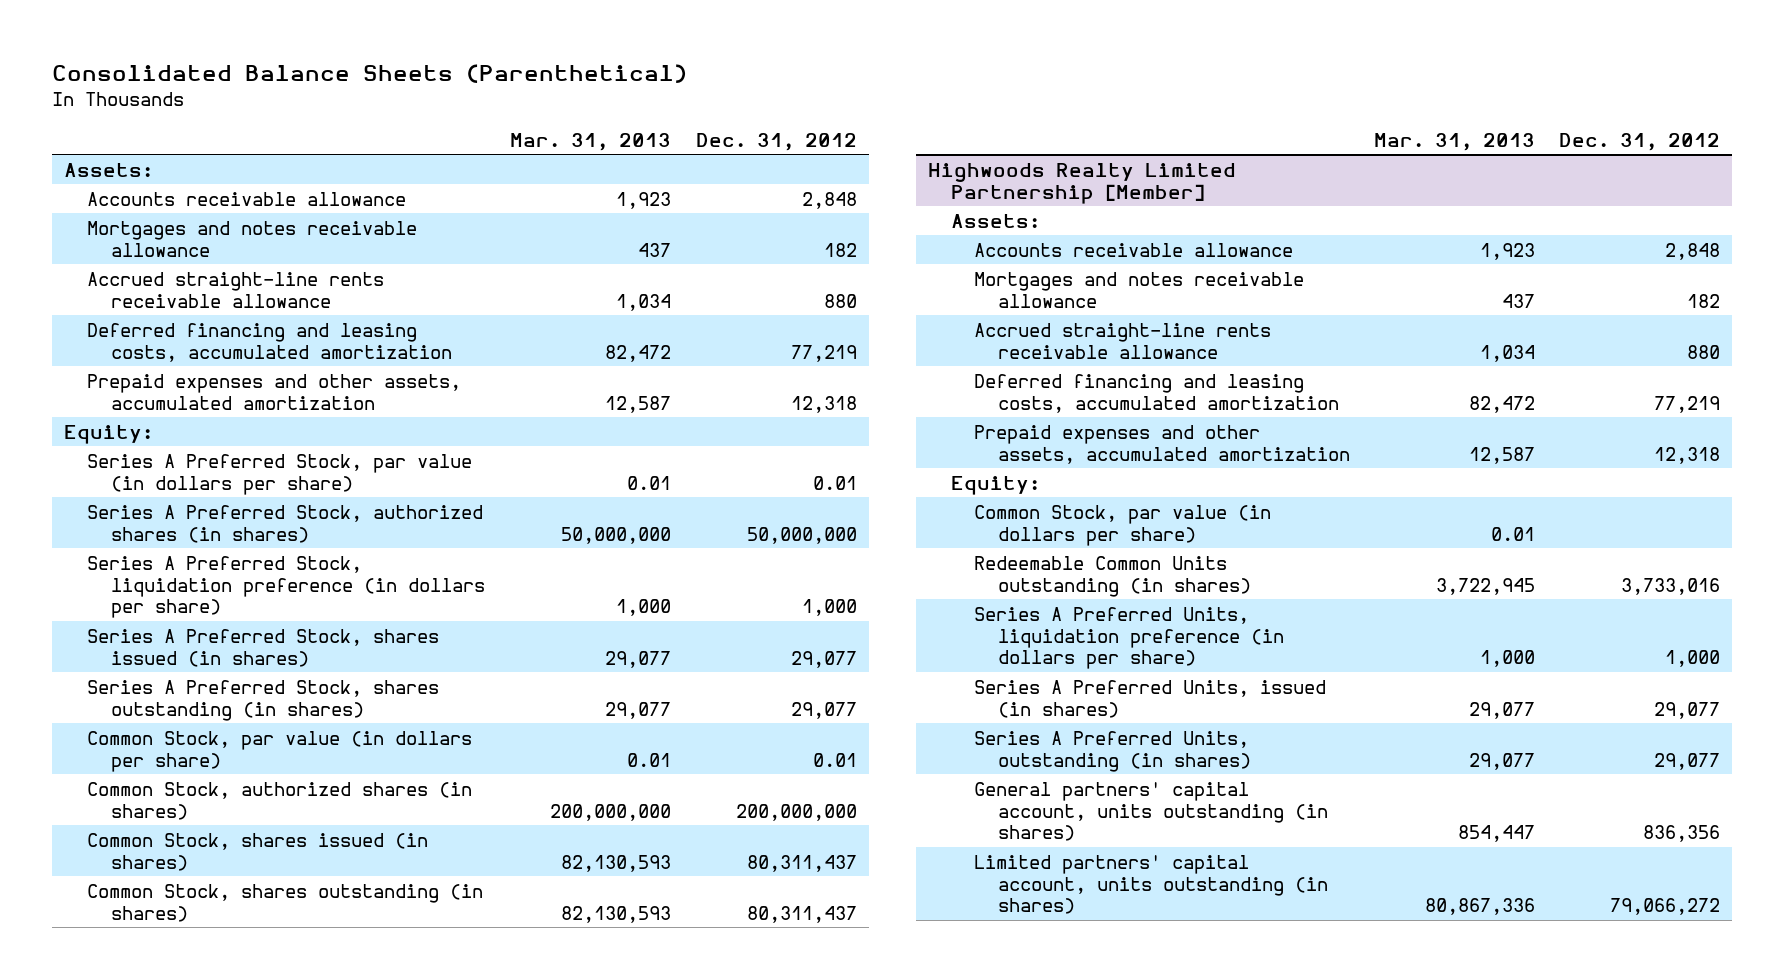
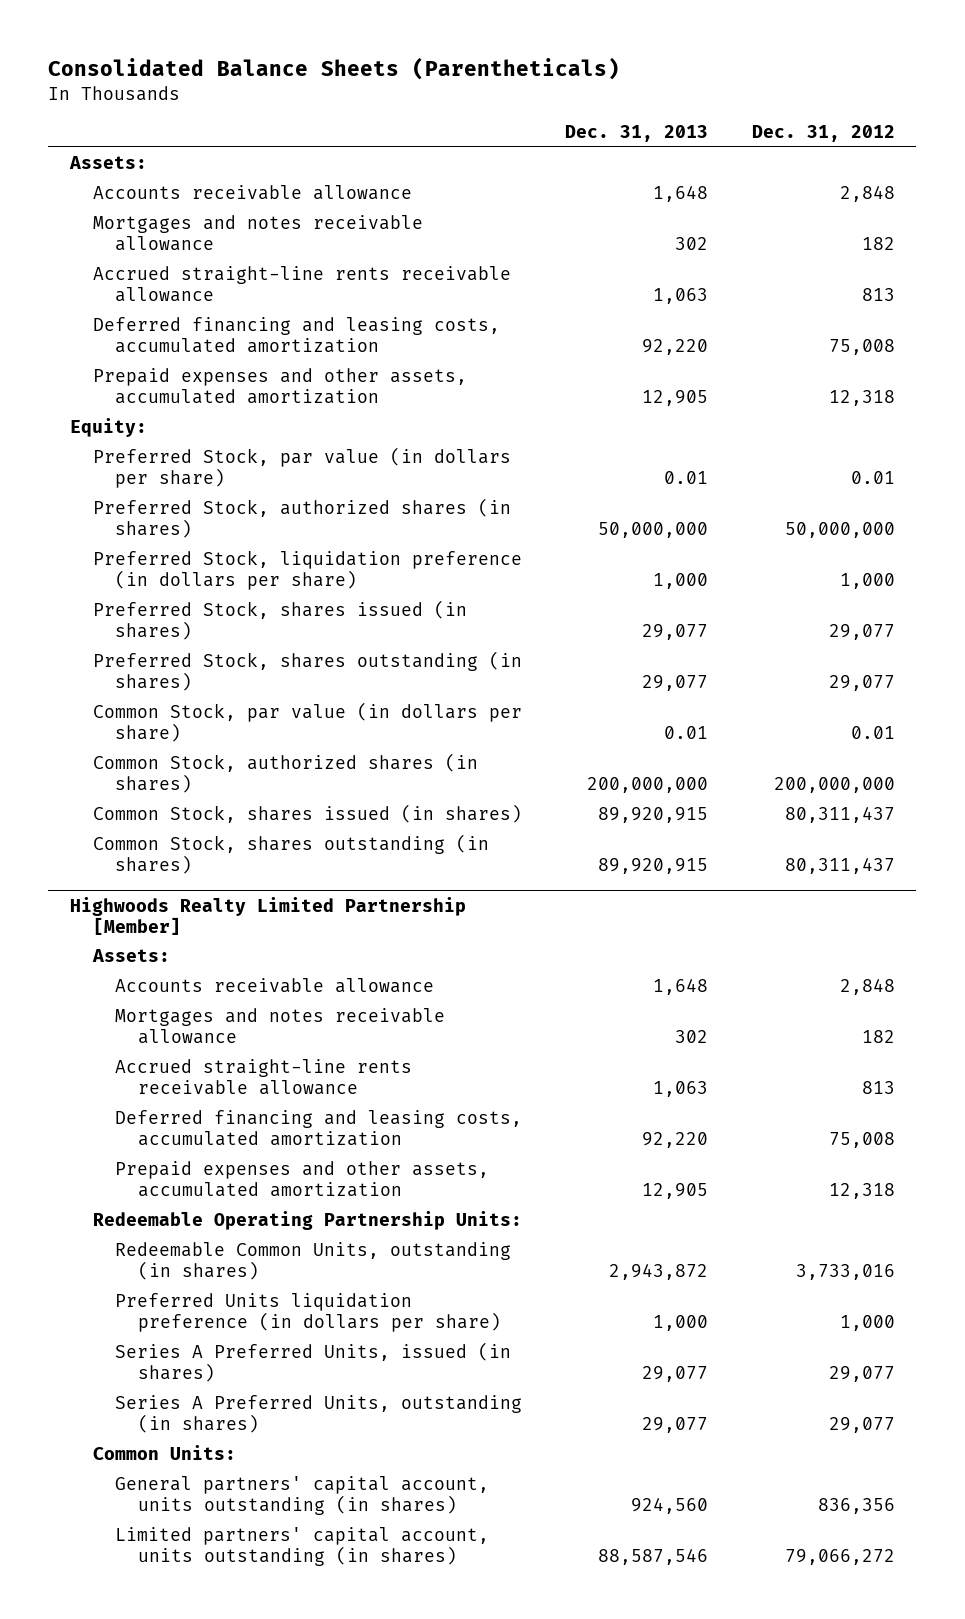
[51,64,687,84] Consolidated Balance Sheets (Parenthetical) -> [48,56,621,80] Consolidated Balance Sheets (Parentheticals)
[510,132,672,151] Mar. 31, 2013 -> none
none -> [565,125,709,143] Dec. 31, 2013
[823,293,857,308] 880 -> [861,288,895,302] 813
[790,344,857,362] 77,219 -> [828,339,895,356] 75,008
[87,453,473,495] Series A Preferred Stock, par value (in dollars per share) -> [92,446,511,489] Preferred Stock, par value (in dollars per share)
[87,504,484,543] Series A Preferred Stock, authorized shares (in shares) -> [92,497,511,539] Preferred Stock, authorized shares (in shares)
[87,555,485,619] Series A Preferred Stock, liquidation preference (in dollars per share) -> [92,549,522,591] Preferred Stock, liquidation preference (in dollars per share)
[87,628,440,667] Series A Preferred Stock, shares issued (in shares) -> [92,599,467,641] Preferred Stock, shares issued (in shares)
[87,679,440,721] Series A Preferred Stock, shares outstanding (in shares) -> [92,650,522,692] Preferred Stock, shares outstanding (in shares)
[1687,344,1721,359] 880 -> [861,1081,895,1095] 813
[1654,395,1721,413] 77,219 -> [828,1132,895,1149] 75,008
[950,475,1040,495] Equity: -> none
[974,504,1272,546] Common Stock, par value (in dollars per share) -> none
none -> [92,1210,522,1230] Redeemable Operating Partnership Units:
[974,555,1251,597] Redeemable Common Units outstanding (in shares) -> [115,1241,512,1281] Redeemable Common Units, outstanding (in shares)
[974,606,1284,670] Series A Preferred Units, liquidation preference (in dollars per share) -> [115,1292,501,1333] Preferred Units liquidation preference (in dollars per share)
none -> [92,1444,236,1460] Common Units:

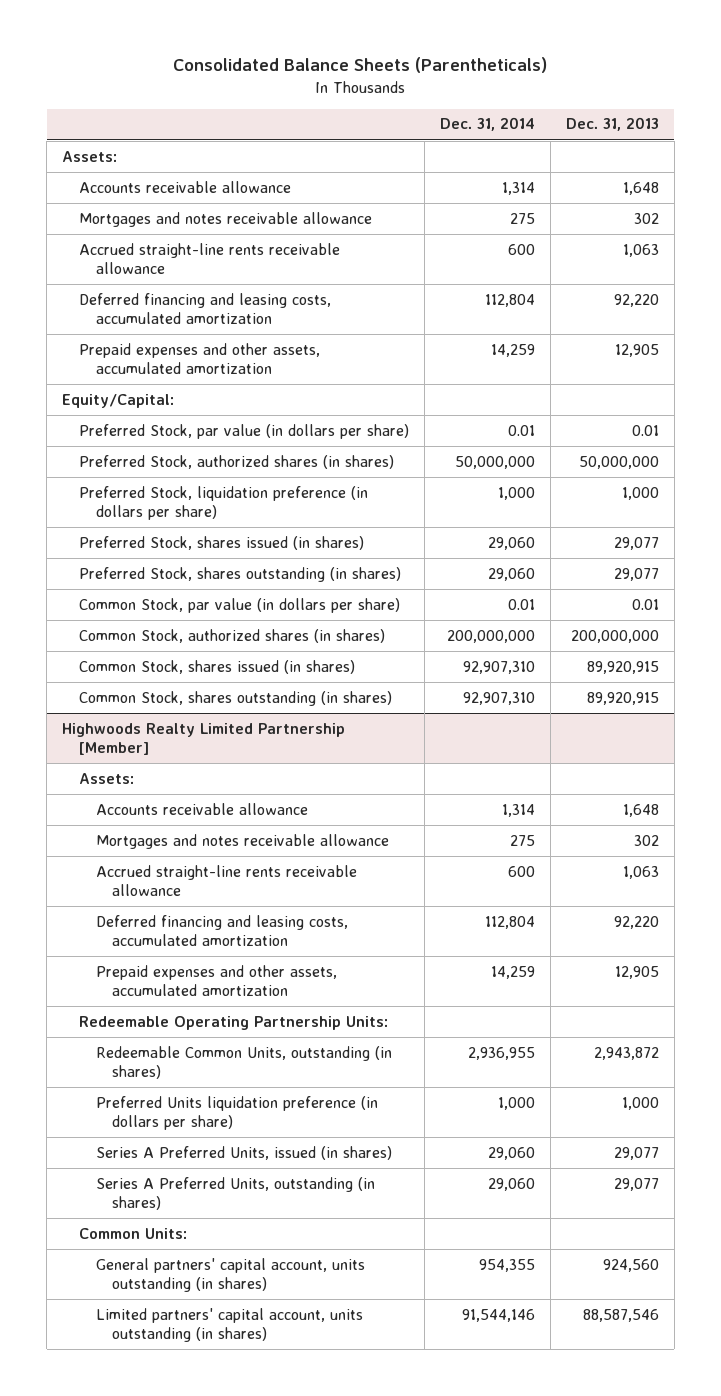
[751,125,895,143] Dec. 31, 2012 -> none
none -> [439,117,535,132] Dec. 31, 2014
[70,417,148,437] Equity: -> [62,393,175,408] Equity/Capital:

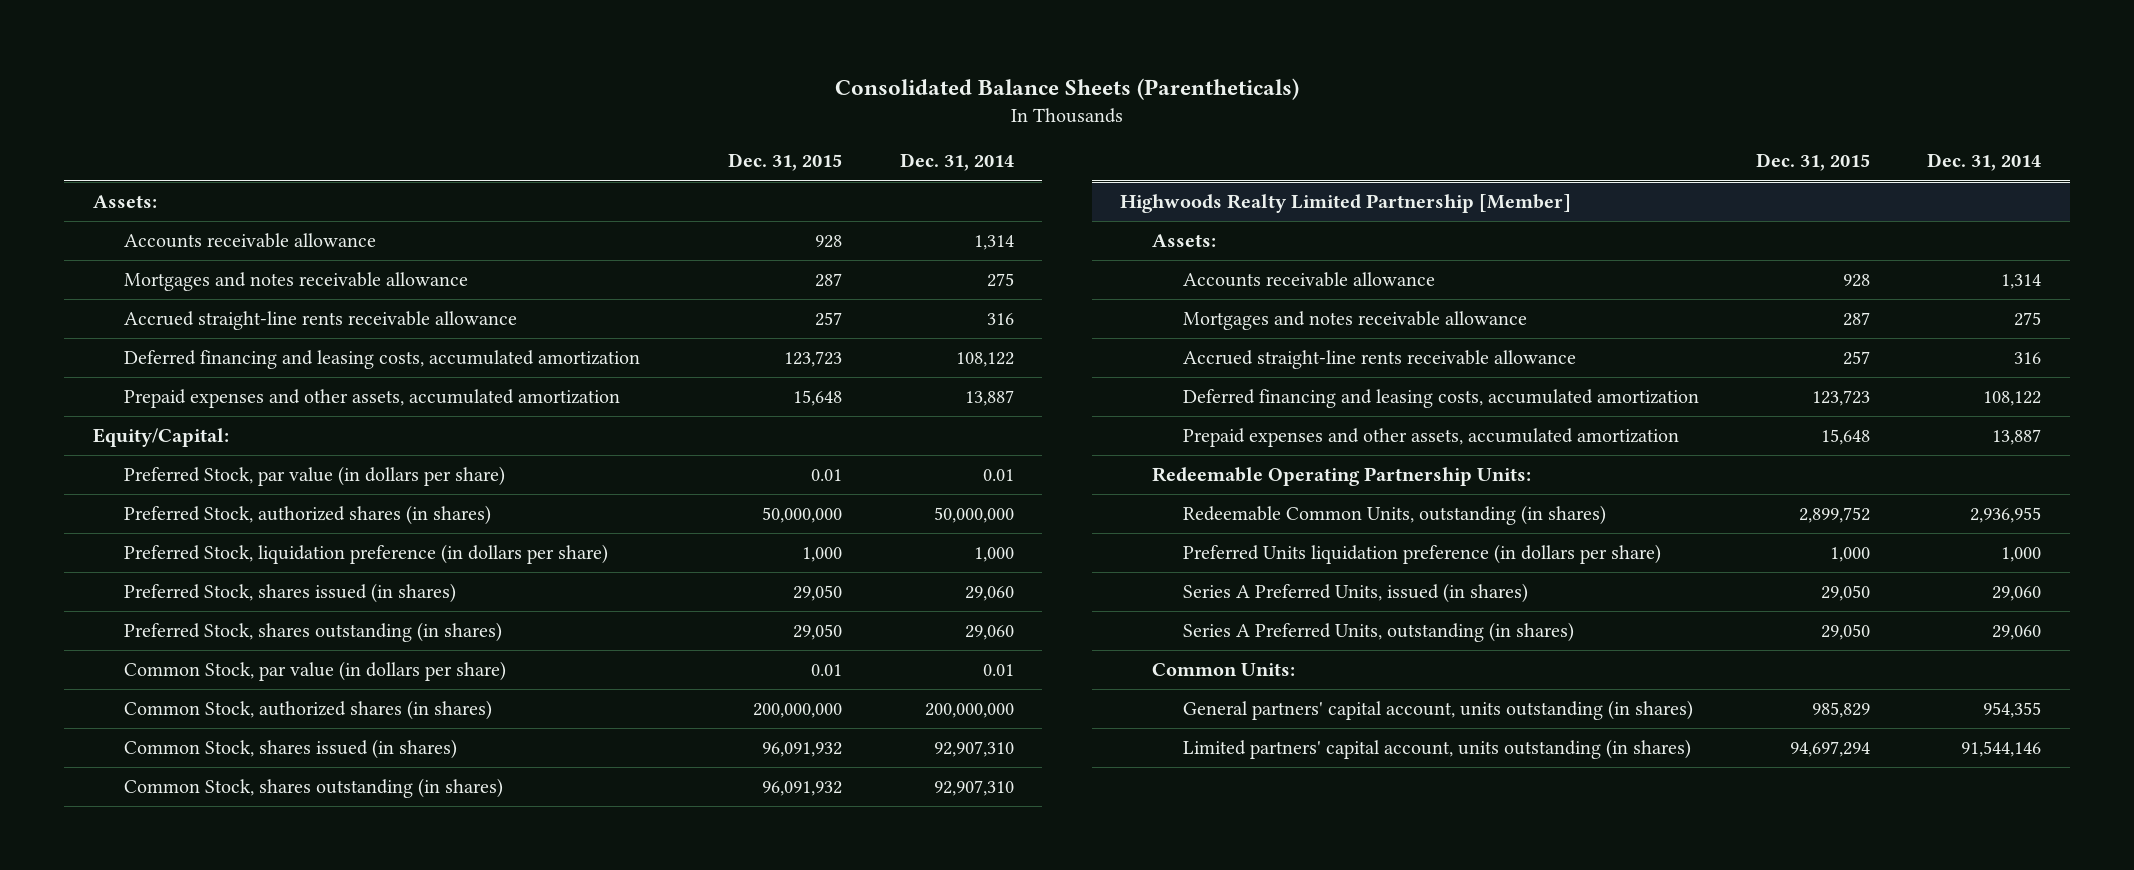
[565,117,659,132] Dec. 31, 2013 -> none
none -> [728,153,843,172] Dec. 31, 2015
[507,243,535,255] 600 -> [986,313,1014,326] 316
[484,293,535,307] 112,804 -> [955,352,1014,368] 108,122
[490,343,535,357] 14,259 -> [964,390,1014,407] 13,887
[507,865,535,877] 600 -> [2014,352,2042,365] 316
[484,915,535,929] 112,804 -> [1983,391,2042,407] 108,122
[490,965,535,979] 14,259 -> [1992,429,2042,446] 13,887

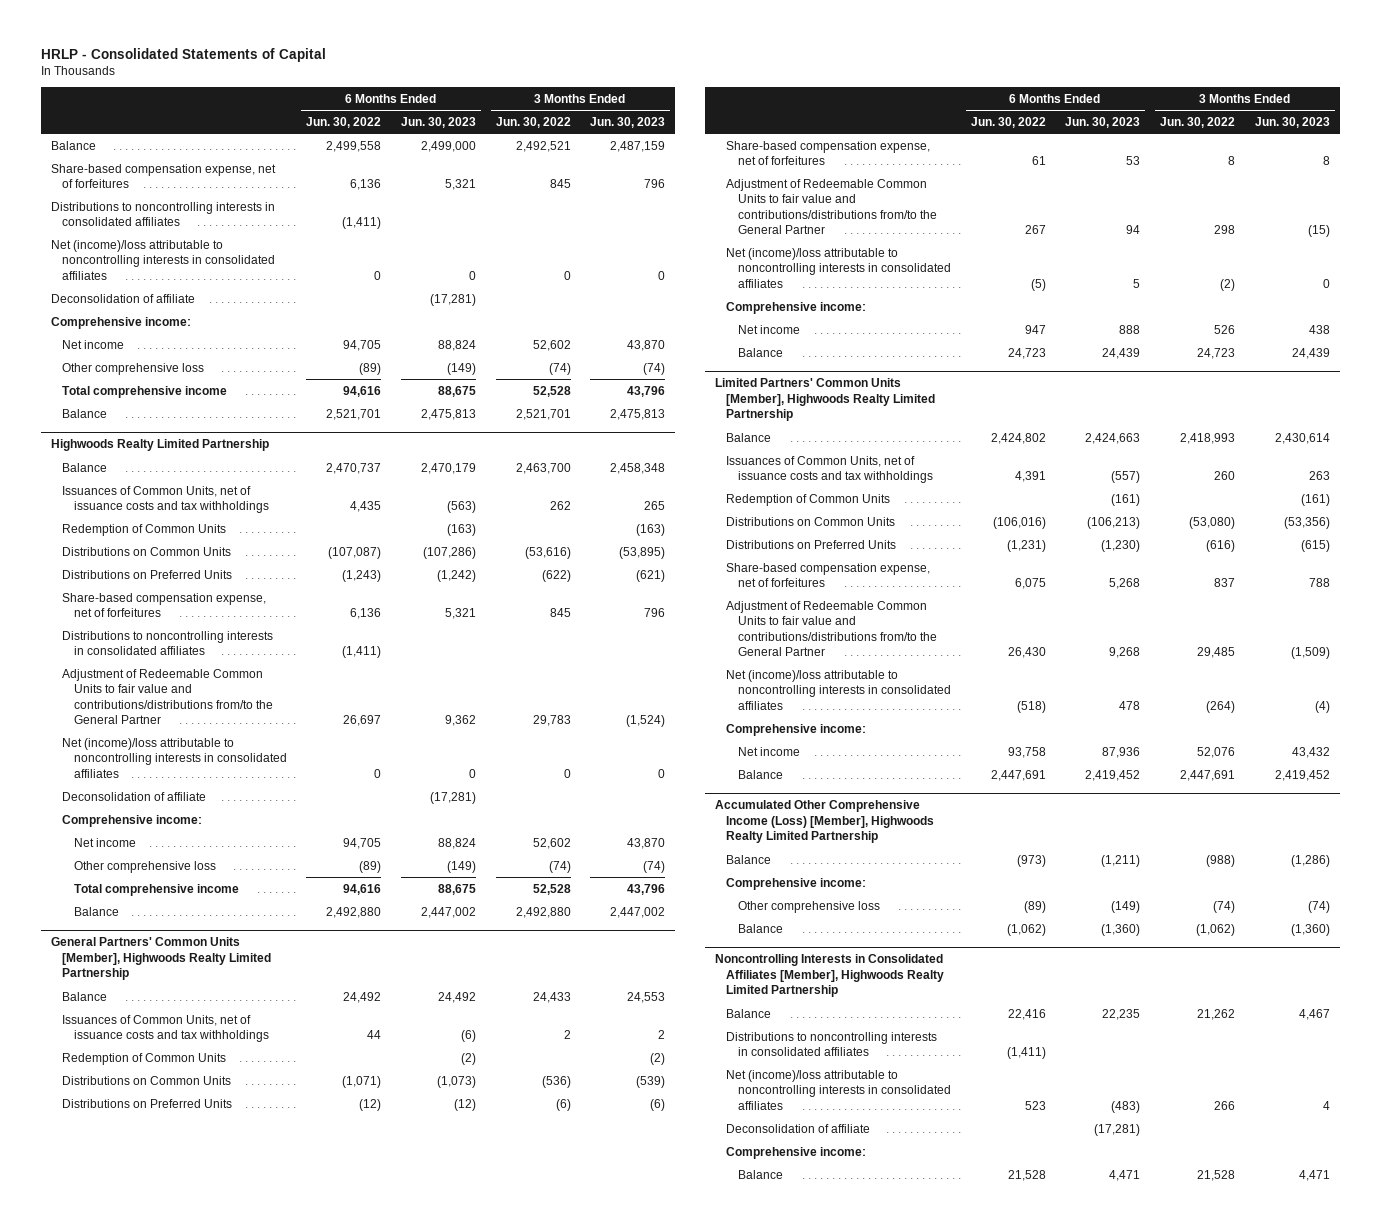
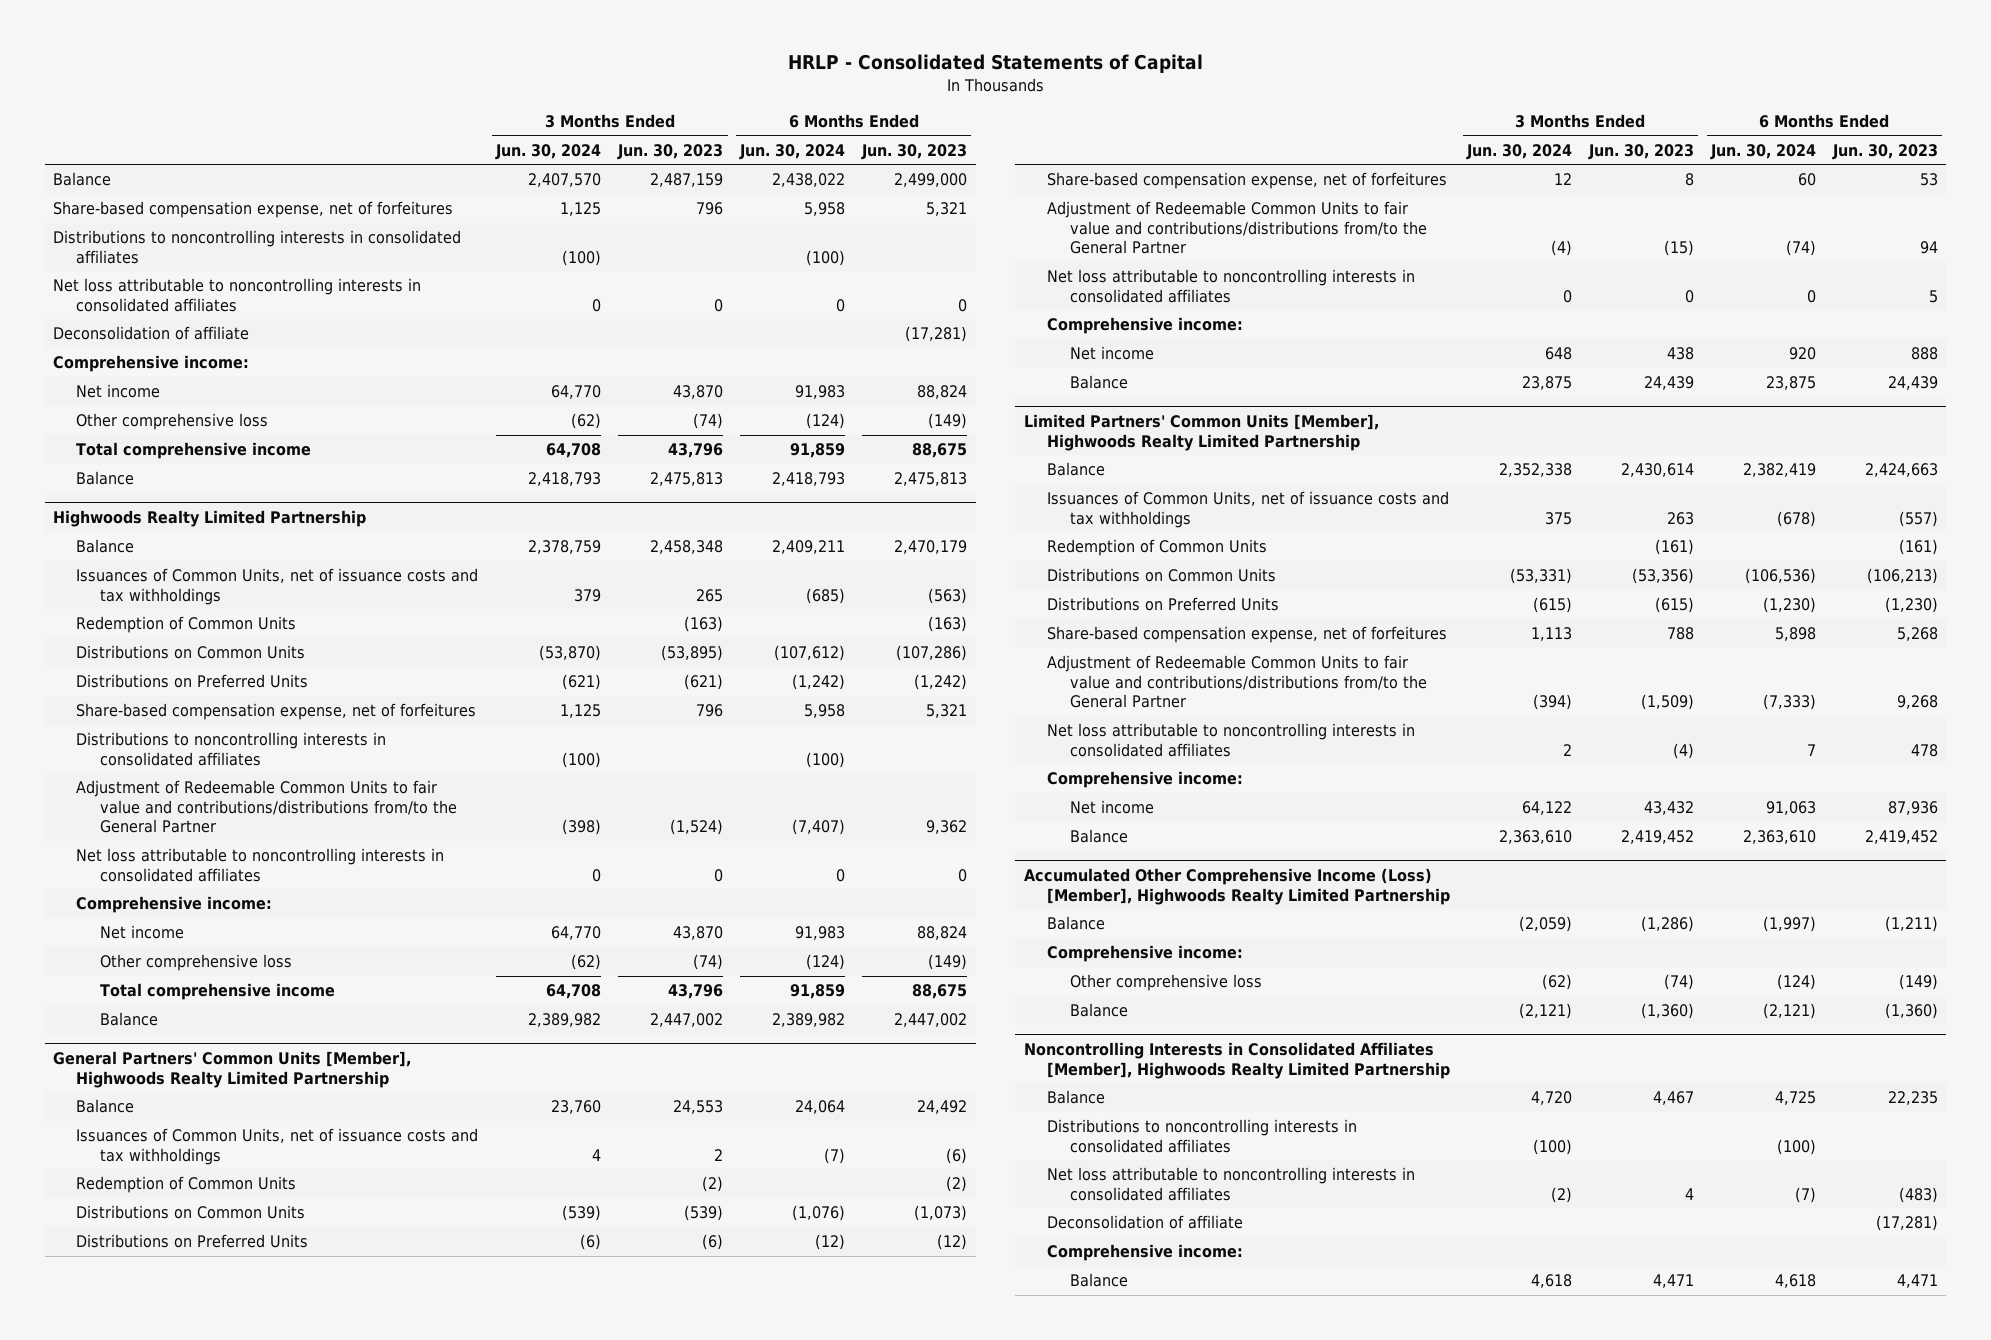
[306,116,382,128] Jun. 30, 2022 -> none
[495,116,571,128] Jun. 30, 2022 -> none
none -> [495,143,602,160] Jun. 30, 2024
none -> [739,143,846,160] Jun. 30, 2024
[50,239,276,280] Net (income)/loss attributable to noncontrolling interests in consolidated affiliates -> [53,278,422,312] Net loss attributable to noncontrolling interests in consolidated affiliates
[62,791,207,801] Deconsolidation of affiliate -> none
[62,737,287,778] Net (income)/loss attributable to noncontrolling interests in consolidated affiliates -> [76,848,445,882] Net loss attributable to noncontrolling interests in consolidated affiliates
[726,247,951,288] Net (income)/loss attributable to noncontrolling interests in consolidated affiliates -> [1047,269,1416,303] Net loss attributable to noncontrolling interests in consolidated affiliates
[726,669,951,710] Net (income)/loss attributable to noncontrolling interests in consolidated affiliates -> [1047,723,1416,757] Net loss attributable to noncontrolling interests in consolidated affiliates
[726,1069,951,1110] Net (income)/loss attributable to noncontrolling interests in consolidated affiliates -> [1047,1167,1416,1201] Net loss attributable to noncontrolling interests in consolidated affiliates

